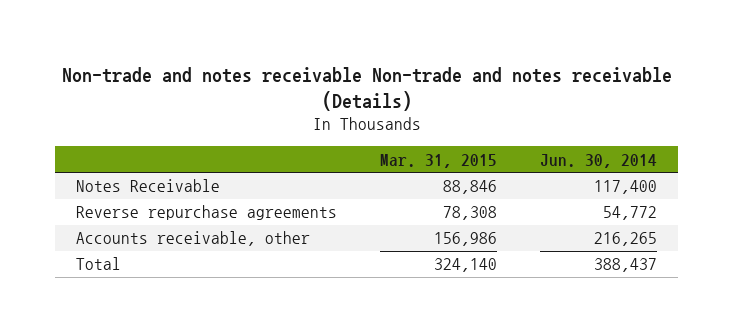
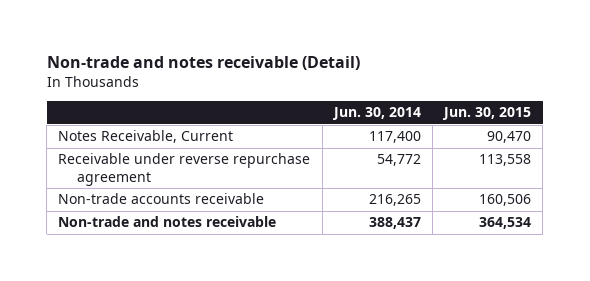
[61,66,672,111] Non-trade and notes receivable Non-trade and notes receivable (Details) -> [46,56,360,71] Non-trade and notes receivable (Detail)
[380,153,498,168] Mar. 31, 2015 -> none
none -> [442,107,532,121] Jun. 30, 2015
[76,179,221,193] Notes Receivable -> [58,130,234,144] Notes Receivable, Current
[76,205,338,221] Reverse repurchase agreements -> [58,153,311,186] Receivable under reverse repurchase agreement
[76,231,311,247] Accounts receivable, other -> [58,193,265,205] Non-trade accounts receivable
[76,257,122,271] Total -> [58,216,277,228] Non-trade and notes receivable

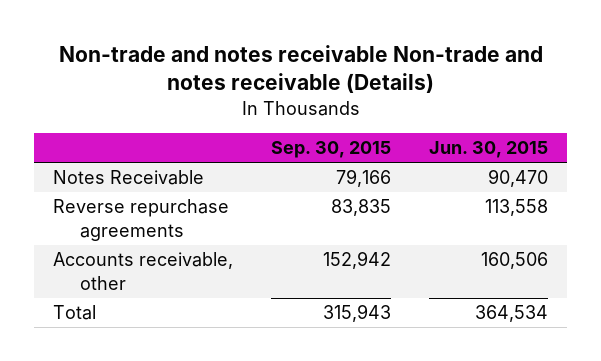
[46,56,360,71] Non-trade and notes receivable (Detail) -> [58,44,543,94] Non-trade and notes receivable Non-trade and notes receivable (Details)
[331,107,421,121] Jun. 30, 2014 -> none
none -> [271,141,392,159] Sep. 30, 2015
[58,130,234,144] Notes Receivable, Current -> [52,170,204,186] Notes Receivable
[58,153,311,186] Receivable under reverse repurchase agreement -> [52,199,229,241] Reverse repurchase agreements
[58,193,265,205] Non-trade accounts receivable -> [52,252,233,290] Accounts receivable, other
[58,216,277,228] Non-trade and notes receivable -> [52,305,96,321] Total

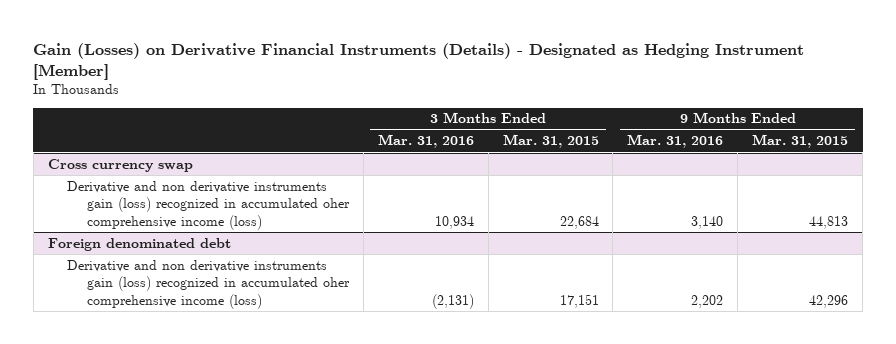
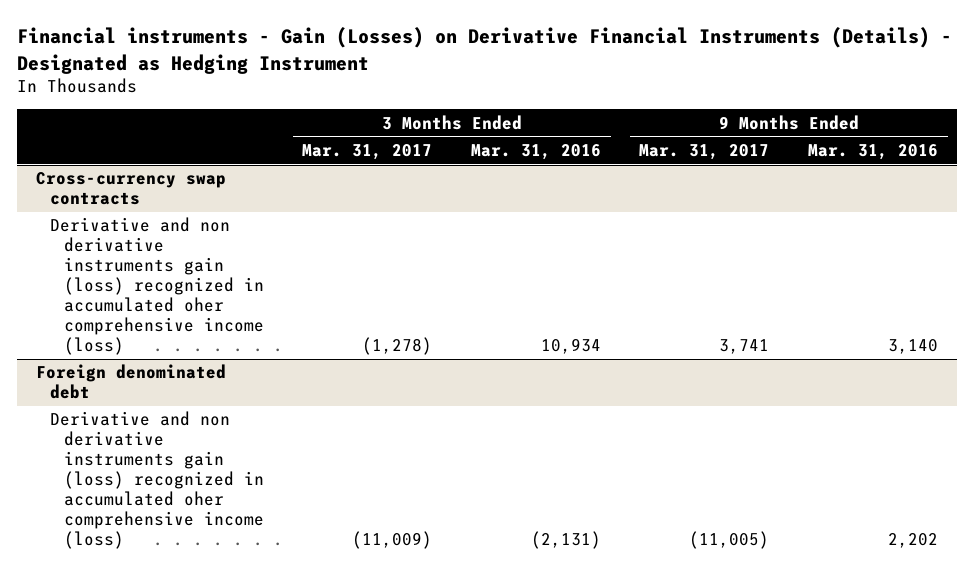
[33,42,805,80] Gain (Losses) on Derivative Financial Instruments (Details) - Designated as Hedging Instrument [Member] -> [17,27,953,74] Financial instruments - Gain (Losses) on Derivative Financial Instruments (Details) - Designated as Hedging Instrument
[502,134,599,149] Mar. 31, 2015 -> none
[752,134,849,149] Mar. 31, 2015 -> none
none -> [302,143,433,160] Mar. 31, 2017
none -> [639,143,770,160] Mar. 31, 2017
[47,158,193,172] Cross currency swap -> [36,172,227,206] Cross-currency swap contracts

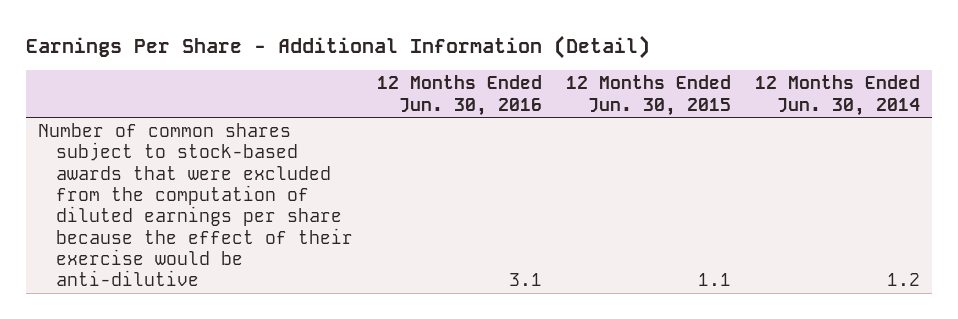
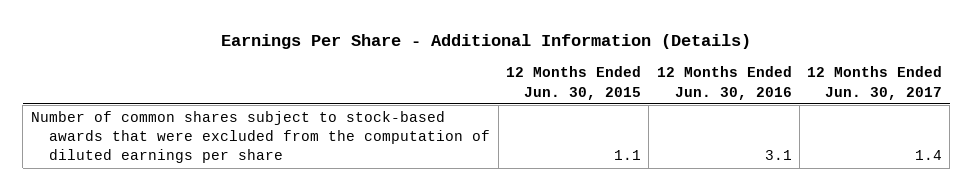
[26,35,651,60] Earnings Per Share - Additional Information (Detail) -> [221,33,752,49] Earnings Per Share - Additional Information (Details)
[754,75,920,116] 12 Months Ended Jun. 30, 2014 -> none
none -> [807,66,943,100] 12 Months Ended Jun. 30, 2017
[38,122,353,287] Number of common shares subject to stock-based awards that were excluded from the computation of diluted earnings per share because the effect of their exercise would be anti-dilutive -> [30,111,491,164] Number of common shares subject to stock-based awards that were excluded from the computation of diluted earnings per share

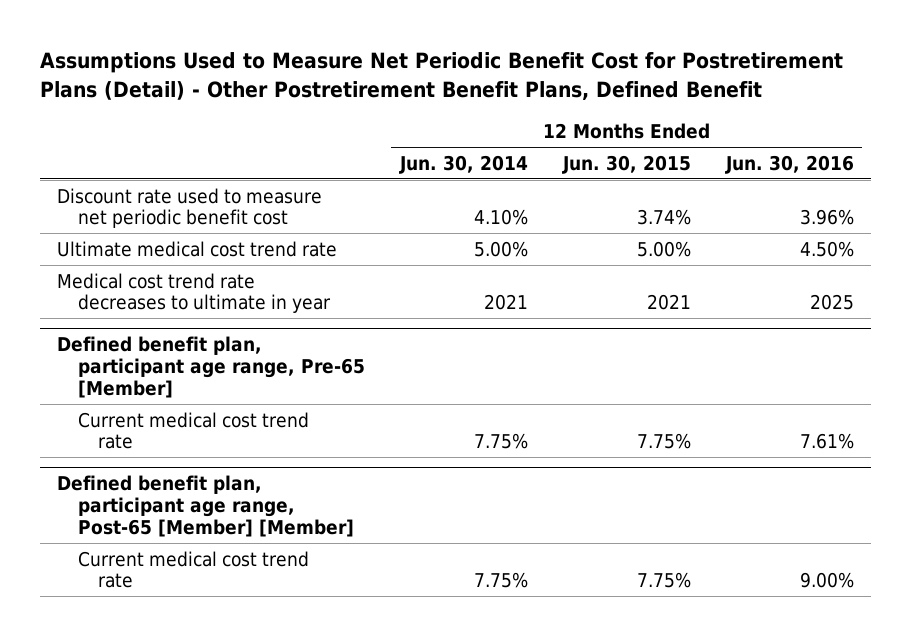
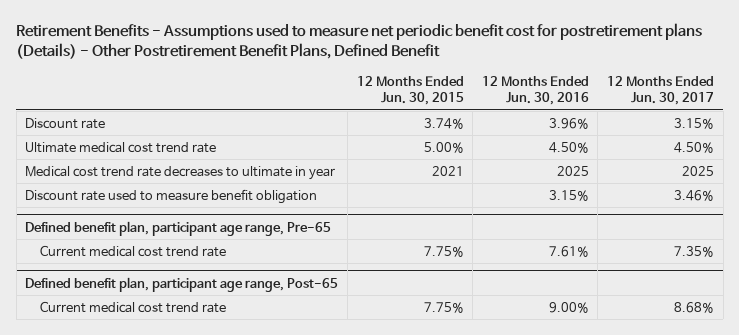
[39,52,843,100] Assumptions Used to Measure Net Periodic Benefit Cost for Postretirement Plans (Detail) - Other Postretirement Benefit Plans, Defined Benefit -> [16,23,703,60] Retirement Benefits - Assumptions used to measure net periodic benefit cost for postretirement plans (Details) - Other Postretirement Benefit Plans, Defined Benefit
[398,154,528,174] Jun. 30, 2014 -> none
none -> [607,76,715,106] 12 Months Ended Jun. 30, 2017
[57,187,323,229] Discount rate used to measure net periodic benefit cost -> [25,117,106,129] Discount rate
none -> [25,188,318,204] Discount rate used to measure benefit obligation
[57,336,365,398] Defined benefit plan, participant age range, Pre-65 [Member] -> [25,220,332,236] Defined benefit plan, participant age range, Pre-65
[57,475,354,537] Defined benefit plan, participant age range, Post-65 [Member] [Member] -> [25,276,339,292] Defined benefit plan, participant age range, Post-65

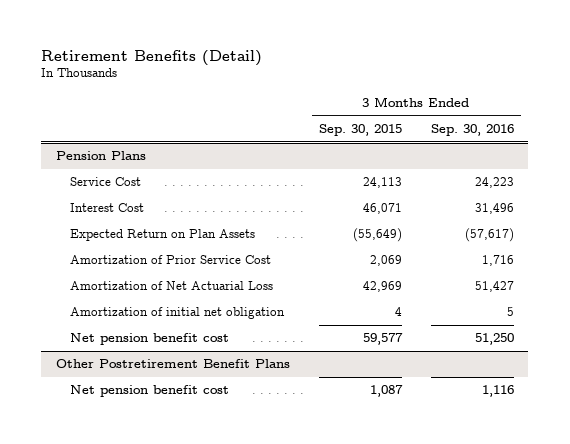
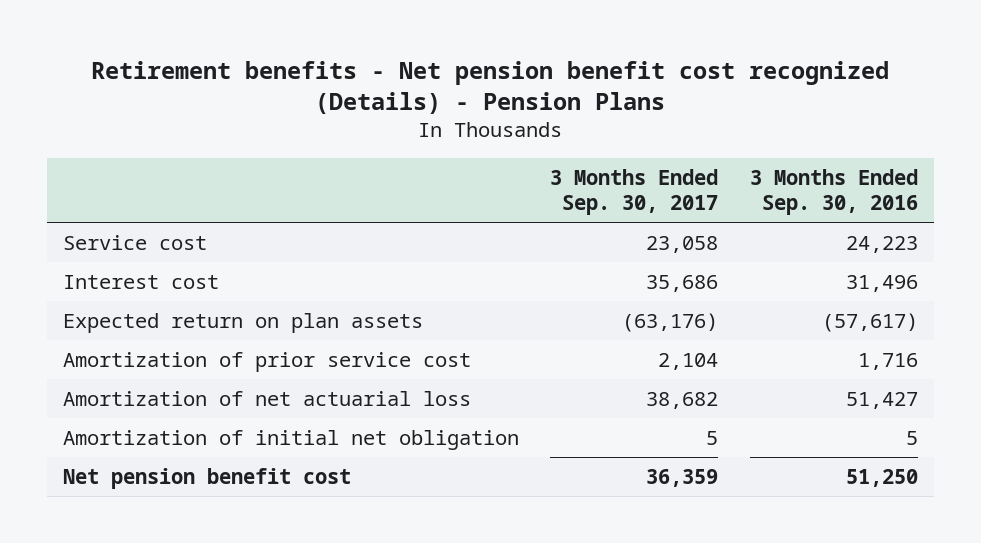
[41,49,263,66] Retirement Benefits (Detail) -> [91,60,890,115] Retirement benefits - Net pension benefit cost recognized (Details) - Pension Plans
[318,124,402,137] Sep. 30, 2015 -> none
none -> [550,168,719,216] 3 Months Ended Sep. 30, 2017
[55,151,146,161] Pension Plans -> none
[69,177,141,187] Service Cost -> [62,234,207,250] Service cost
[69,203,144,213] Interest Cost -> [62,274,219,289] Interest cost
[69,229,255,242] Expected Return on Plan Assets -> [62,312,423,333] Expected return on plan assets
[69,255,271,265] Amortization of Prior Service Cost -> [62,351,471,372] Amortization of prior service cost
[69,281,273,291] Amortization of Net Actuarial Loss -> [62,390,471,406] Amortization of net actuarial loss
[55,359,290,369] Other Postretirement Benefit Plans -> none
[69,385,229,398] Net pension benefit cost -> none

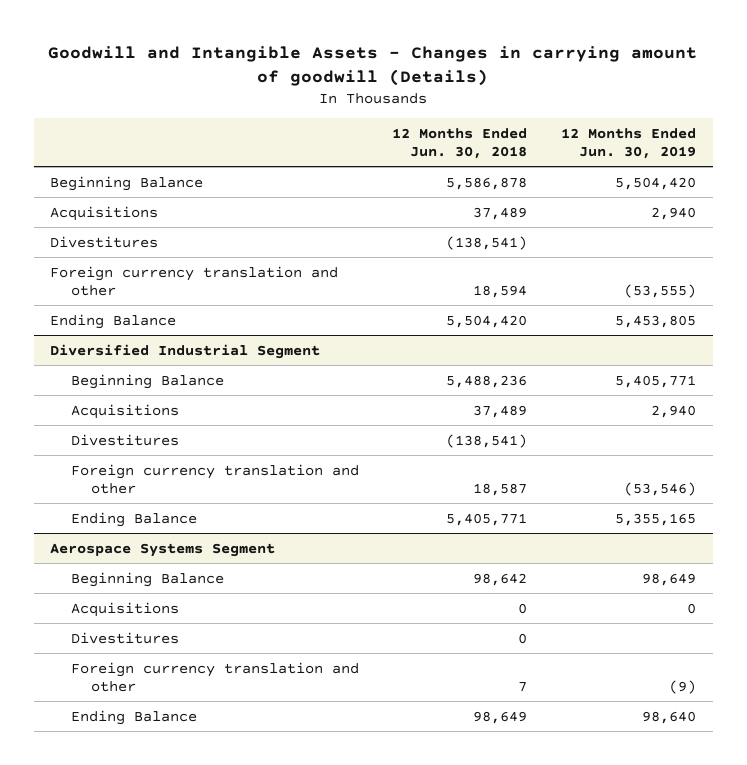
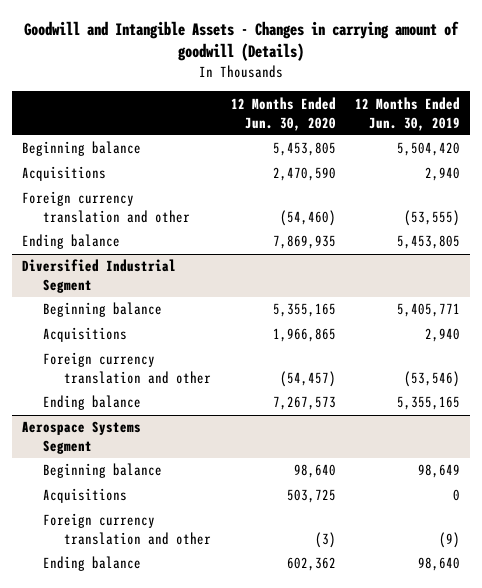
[392,127,528,159] 12 Months Ended Jun. 30, 2018 -> none
none -> [230,96,336,131] 12 Months Ended Jun. 30, 2020
[50,175,204,191] Beginning Balance -> [21,141,141,157] Beginning balance
[50,235,159,248] Divestitures -> none
[50,313,177,329] Ending Balance -> [21,234,120,250] Ending balance
[70,373,224,389] Beginning Balance -> [42,302,162,318] Beginning balance
[70,433,179,446] Divestitures -> none
[70,511,197,527] Ending Balance -> [42,395,141,411] Ending balance
[70,571,224,587] Beginning Balance -> [42,463,162,479] Beginning balance
[70,631,179,644] Divestitures -> none
[70,709,197,725] Ending Balance -> [42,556,141,572] Ending balance

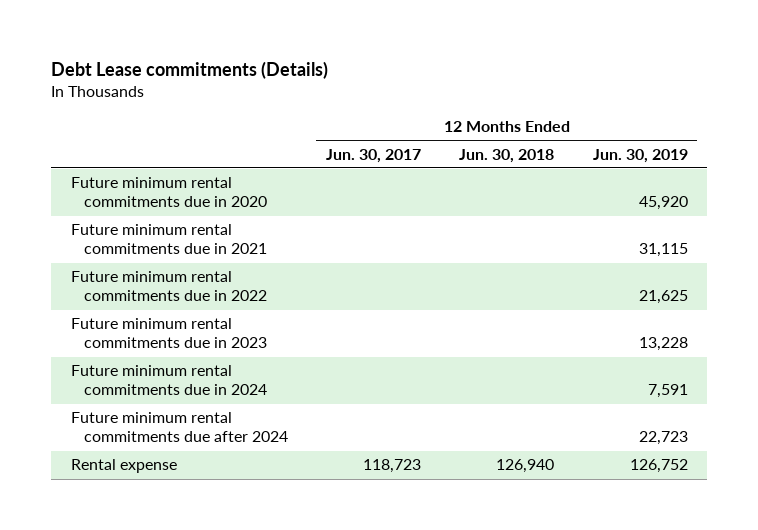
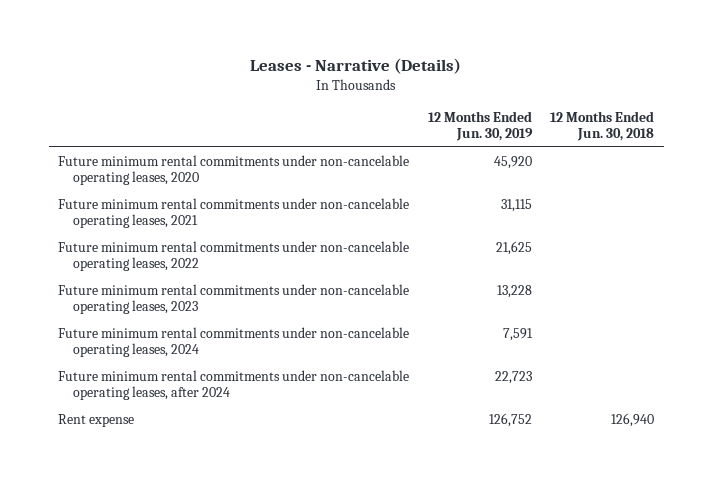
[51,60,329,79] Debt Lease commitments (Details) -> [250,57,462,74] Leases - Narrative (Details)
[326,148,422,163] Jun. 30, 2017 -> none
[70,177,267,208] Future minimum rental commitments due in 2020 -> [58,154,410,186] Future minimum rental commitments under non-cancelable operating leases, 2020
[70,224,267,255] Future minimum rental commitments due in 2021 -> [58,197,410,229] Future minimum rental commitments under non-cancelable operating leases, 2021
[70,271,267,302] Future minimum rental commitments due in 2022 -> [58,240,410,272] Future minimum rental commitments under non-cancelable operating leases, 2022
[70,318,267,349] Future minimum rental commitments due in 2023 -> [58,283,410,315] Future minimum rental commitments under non-cancelable operating leases, 2023
[70,365,267,396] Future minimum rental commitments due in 2024 -> [58,326,410,358] Future minimum rental commitments under non-cancelable operating leases, 2024
[70,412,288,443] Future minimum rental commitments due after 2024 -> [58,369,410,401] Future minimum rental commitments under non-cancelable operating leases, after 2024
[70,459,177,474] Rental expense -> [58,413,135,427] Rent expense

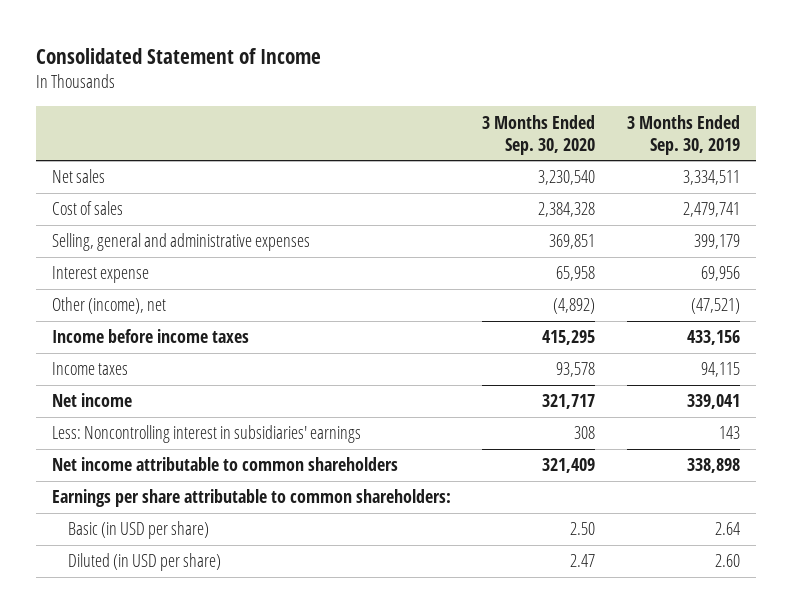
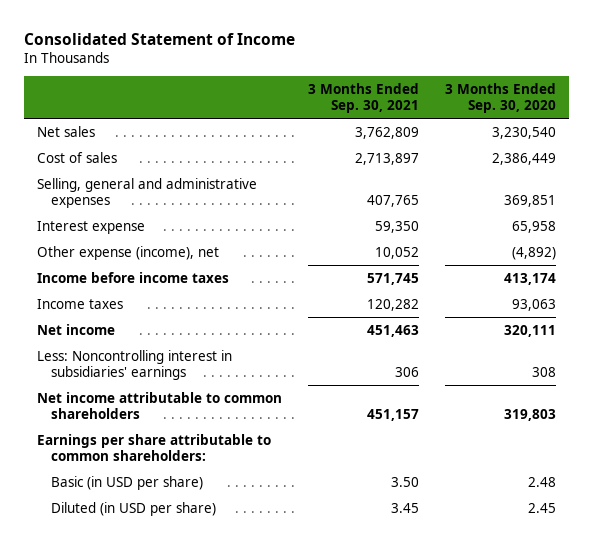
[627,114,741,155] 3 Months Ended Sep. 30, 2019 -> none
none -> [308,83,420,114] 3 Months Ended Sep. 30, 2021
[538,202,596,218] 2,384,328 -> [492,152,557,165] 2,386,449
[51,297,166,315] Other (income), net -> [37,245,220,260] Other expense (income), net
[542,330,596,346] 415,295 -> [504,272,557,285] 413,174
[556,362,596,378] 93,578 -> [512,298,557,311] 93,063
[542,394,596,410] 321,717 -> [504,324,557,337] 320,111
[542,458,596,474] 321,409 -> [504,408,557,421] 319,803
[570,522,596,536] 2.50 -> [528,476,557,487] 2.48
[570,554,596,568] 2.47 -> [528,502,557,513] 2.45

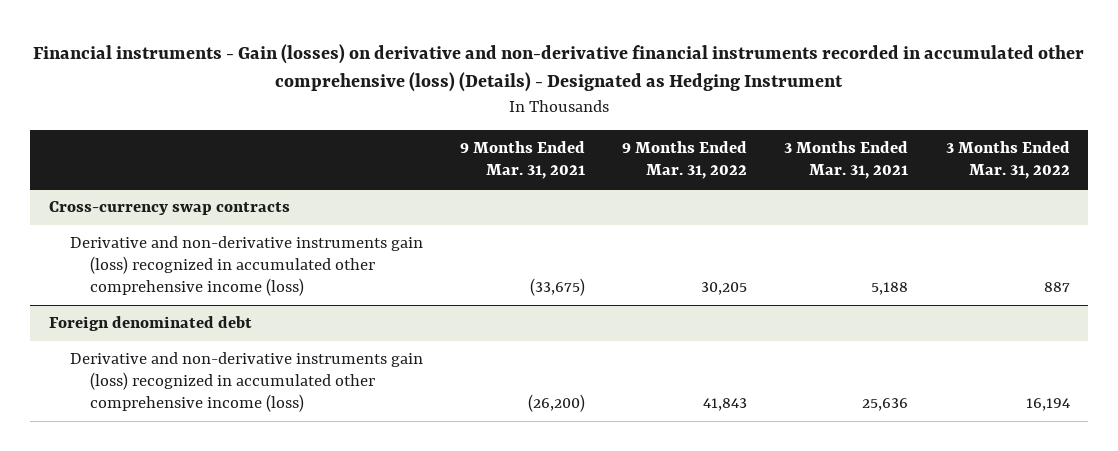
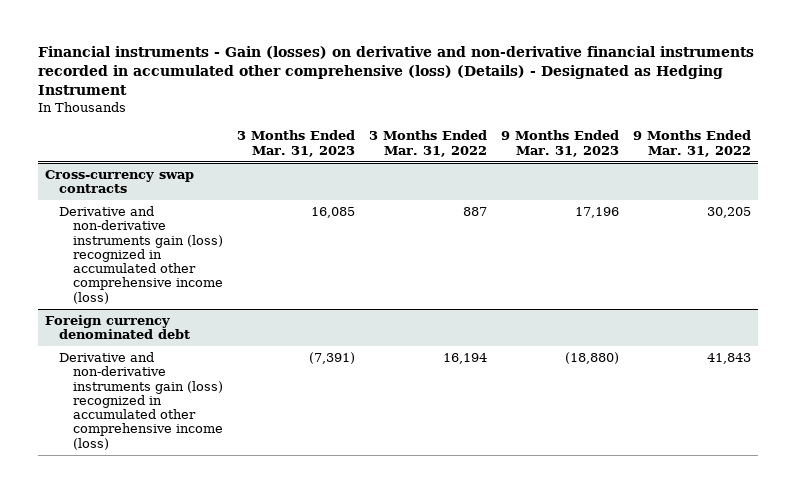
[459,141,585,180] 9 Months Ended Mar. 31, 2021 -> none
[784,141,909,180] 3 Months Ended Mar. 31, 2021 -> none
none -> [236,130,355,157] 3 Months Ended Mar. 31, 2023
none -> [501,130,620,157] 9 Months Ended Mar. 31, 2023
[48,316,252,332] Foreign denominated debt -> [45,314,190,340] Foreign currency denominated debt

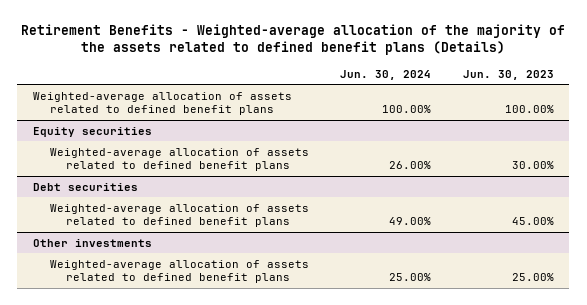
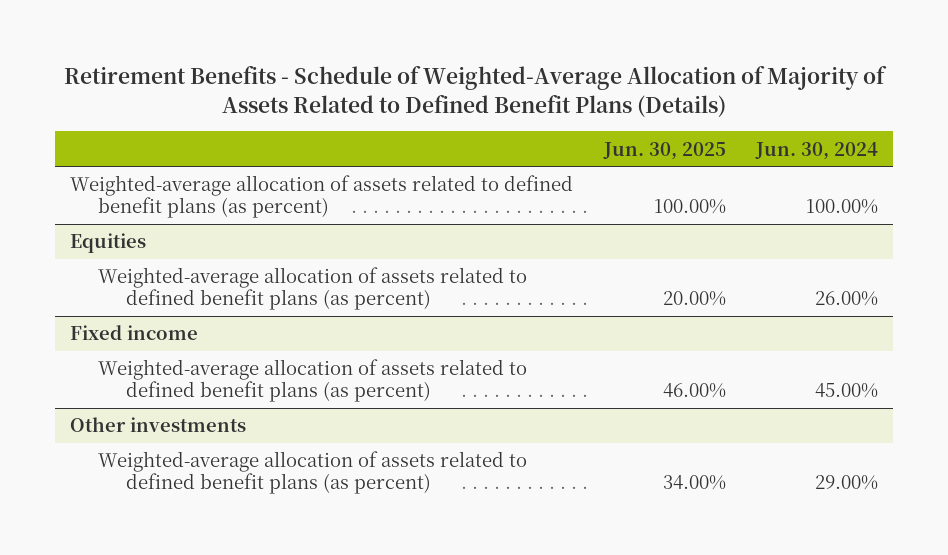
[21,23,566,56] Retirement Benefits - Weighted-average allocation of the majority of the assets related to defined benefit plans (Details) -> [64,66,888,117] Retirement Benefits - Schedule of Weighted-Average Allocation of Majority of Assets Related to Defined Benefit Plans (Details)
[462,69,554,80] Jun. 30, 2023 -> none
none -> [602,141,726,160] Jun. 30, 2025
[33,182,139,191] Debt securities -> none
[33,91,293,116] Weighted-average allocation of assets related to defined benefit plans -> [70,175,574,219] Weighted-average allocation of assets related to defined benefit plans (as percent)
[33,126,153,137] Equity securities -> [70,233,147,254] Equities
[49,147,309,172] Weighted-average allocation of assets related to defined benefit plans -> [98,267,528,311] Weighted-average allocation of assets related to defined benefit plans (as percent)
none -> [70,325,199,341] Fixed income
[49,203,309,228] Weighted-average allocation of assets related to defined benefit plans -> [98,359,528,403] Weighted-average allocation of assets related to defined benefit plans (as percent)
[389,217,432,226] 49.00% -> [814,383,878,399] 45.00%
[49,259,309,284] Weighted-average allocation of assets related to defined benefit plans -> [98,451,528,495] Weighted-average allocation of assets related to defined benefit plans (as percent)
[389,273,432,282] 25.00% -> [814,475,878,491] 29.00%

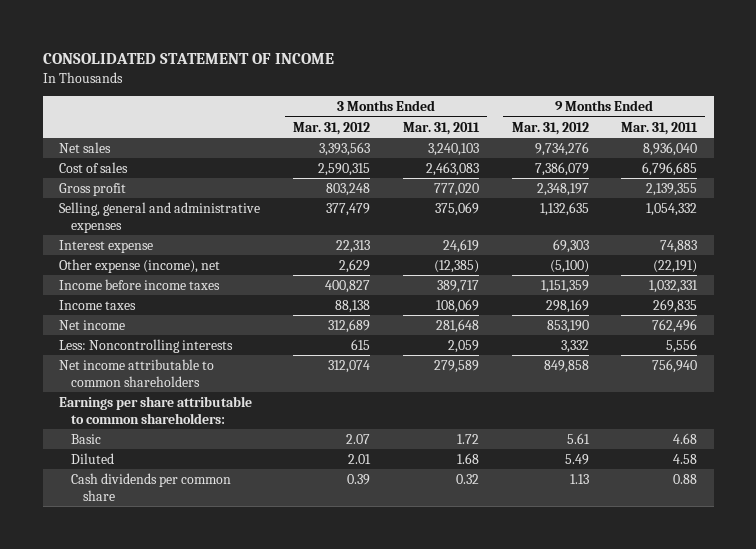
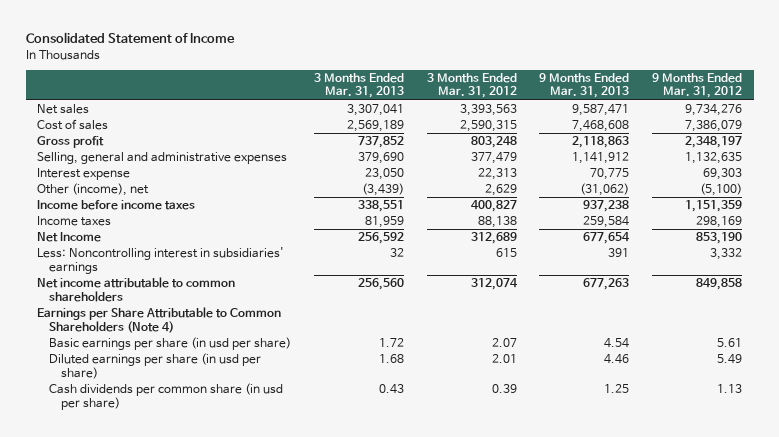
[42,53,334,65] CONSOLIDATED STATEMENT OF INCOME -> [25,32,235,44] Consolidated Statement of Income
[402,121,480,135] Mar. 31, 2011 -> none
[621,121,699,135] Mar. 31, 2011 -> none
none -> [313,73,404,99] 3 Months Ended Mar. 31, 2013
none -> [539,73,630,99] 9 Months Ended Mar. 31, 2013
[59,258,221,273] Other expense (income), net -> [36,183,149,197] Other (income), net
[59,319,126,330] Net income -> [36,232,101,243] Net Income
[59,338,234,353] Less: Noncontrolling interests -> [36,247,284,274] Less: Noncontrolling interest in subsidiaries' earnings
[59,395,253,424] Earnings per share attributable to common shareholders: -> [36,307,281,333] Earnings per Share Attributable to Common Shareholders (Note 4)
[71,433,102,444] Basic -> [49,337,292,351] Basic earnings per share (in usd per share)
[71,452,115,464] Diluted -> [49,353,262,379] Diluted earnings per share (in usd per share)
[71,472,232,501] Cash dividends per common share -> [49,383,284,410] Cash dividends per common share (in usd per share)

